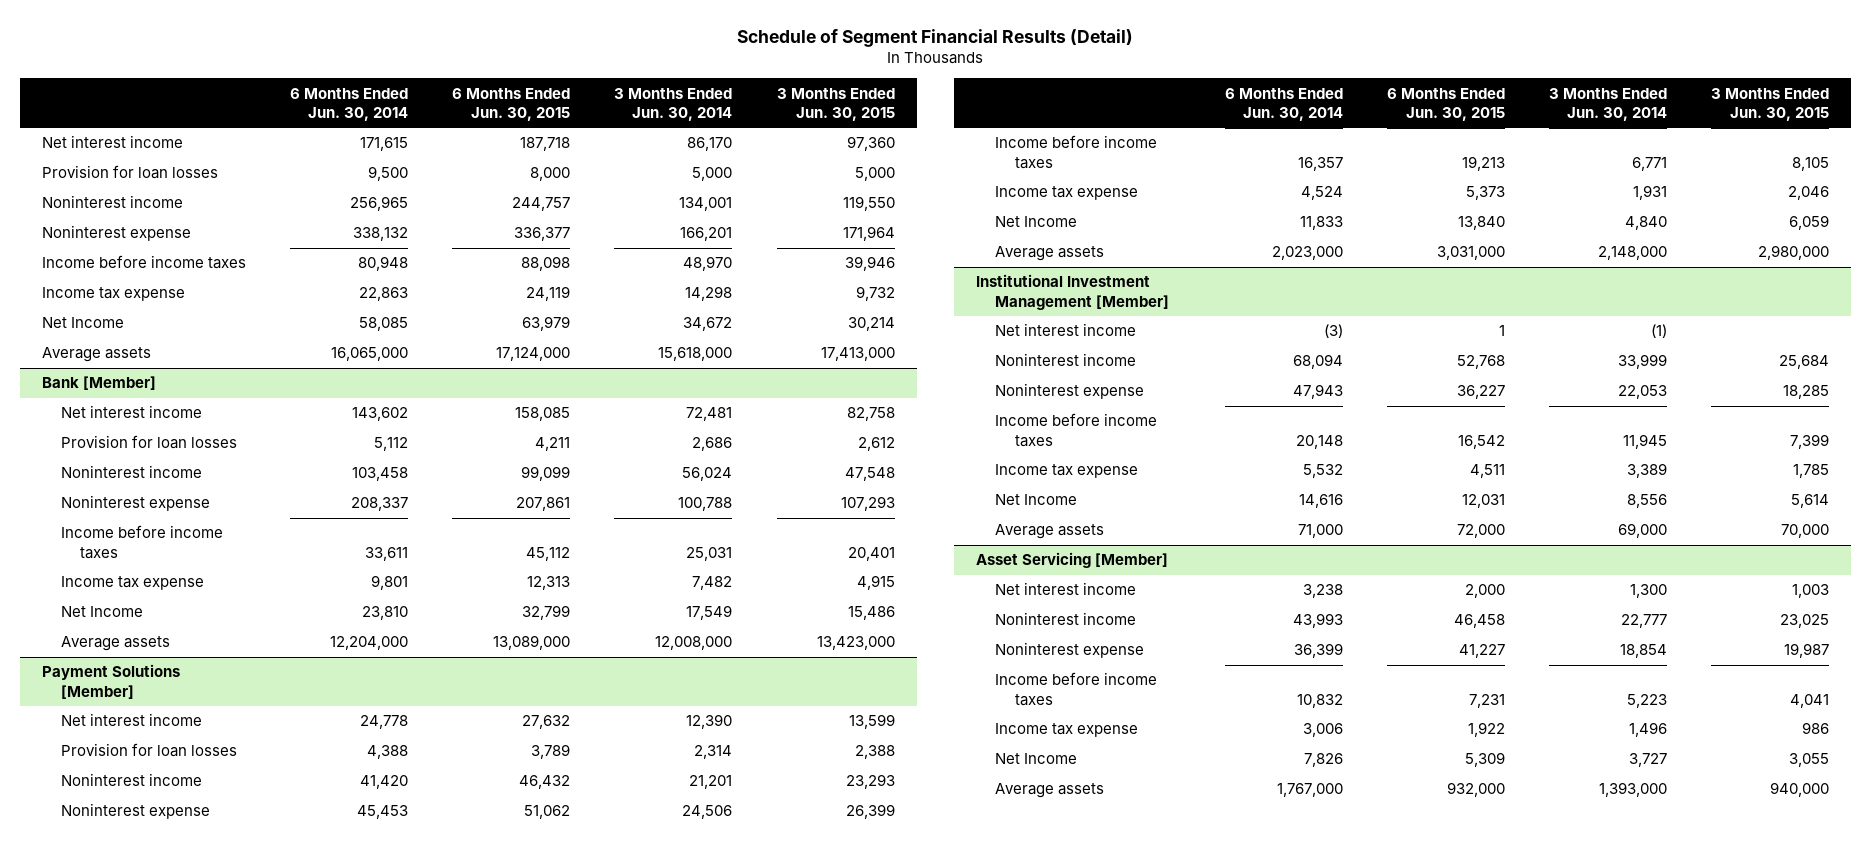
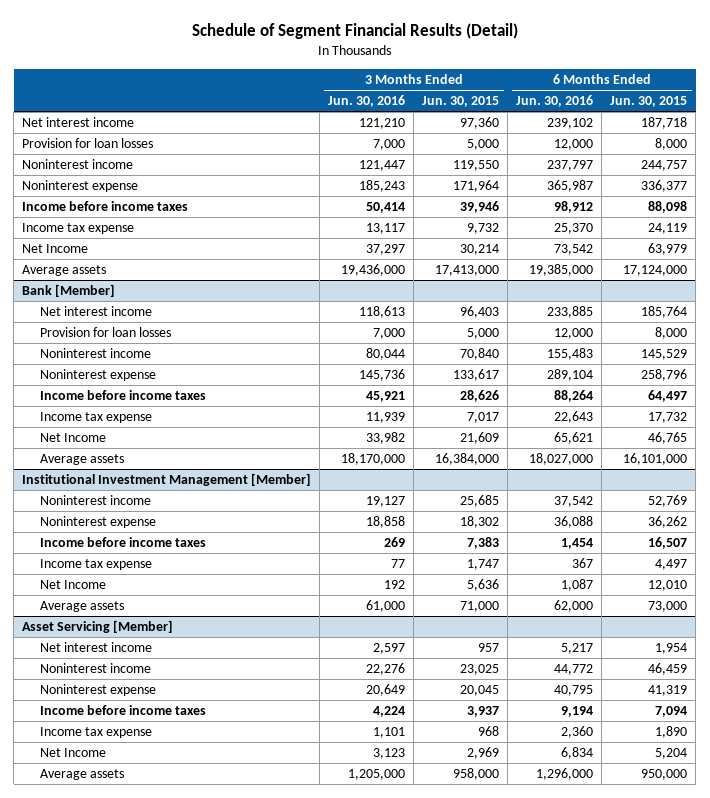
[289,87,408,121] 6 Months Ended Jun. 30, 2014 -> none
[614,87,733,121] 3 Months Ended Jun. 30, 2014 -> none
none -> [328,95,406,108] Jun. 30, 2016
none -> [516,95,594,108] Jun. 30, 2016
[41,664,180,699] Payment Solutions [Member] -> none
[60,713,202,727] Net interest income -> none
[60,743,237,758] Provision for loan losses -> none
[60,773,202,787] Noninterest income -> none
[60,803,210,820] Noninterest expense -> none
[995,135,1158,169] Income before income taxes -> none
[995,186,1139,201] Income tax expense -> none
[995,216,1078,228] Net Income -> none
[995,246,1105,262] Average assets -> none
[515,407,571,422] 158,085 -> [641,306,688,319] 185,764
[846,407,895,422] 82,758 -> [460,306,500,319] 96,403
[535,437,571,452] 4,211 -> [655,327,688,340] 8,000
[857,437,895,452] 2,612 -> [467,328,500,340] 5,000
[521,466,571,482] 99,099 -> [641,349,688,361] 145,529
[844,467,895,482] 47,548 -> [460,348,500,361] 70,840
[516,497,571,512] 207,861 -> [641,369,688,382] 258,796
[840,496,895,512] 107,293 -> [453,369,500,382] 133,617
[526,546,571,561] 45,112 -> [648,390,688,403] 64,497
[847,546,895,561] 20,401 -> [460,390,500,403] 28,626
[527,576,571,591] 12,313 -> [648,412,688,424] 17,732
[856,575,895,591] 4,915 -> [467,412,500,424] 7,017
[522,605,571,621] 32,799 -> [648,432,688,445] 46,765
[847,606,895,621] 15,486 -> [460,432,500,445] 21,609
[493,635,571,651] 13,089,000 -> [623,453,688,466] 16,101,000
[816,636,895,651] 13,423,000 -> [435,453,500,466] 16,384,000
[995,323,1137,337] Net interest income -> none
[1456,355,1505,370] 52,768 -> [648,495,688,508] 52,769
[1779,355,1830,370] 25,684 -> [460,495,500,508] 25,685
[1456,385,1505,400] 36,227 -> [648,516,688,529] 36,262
[1783,385,1830,400] 18,285 -> [460,516,500,529] 18,302
[1457,434,1505,449] 16,542 -> [648,537,688,550] 16,507
[1790,433,1830,449] 7,399 -> [467,537,500,550] 7,383
[1469,464,1505,479] 4,511 -> [655,559,688,571] 4,497
[1793,464,1830,479] 1,785 -> [467,559,500,571] 1,747
[1461,494,1505,509] 12,031 -> [648,580,688,592] 12,010
[1791,494,1830,509] 5,614 -> [467,579,500,592] 5,636
[1456,524,1505,539] 72,000 -> [648,601,688,613] 73,000
[1781,524,1830,539] 70,000 -> [460,601,500,613] 71,000
[1464,584,1505,599] 2,000 -> [655,643,688,655] 1,954
[1792,584,1830,599] 1,003 -> [478,643,500,653] 957
[1453,614,1505,629] 46,458 -> [648,663,688,676] 46,459
[1458,644,1505,659] 41,227 -> [648,685,688,697] 41,319
[1784,643,1830,659] 19,987 -> [460,685,500,697] 20,045
[1468,693,1505,708] 7,231 -> [655,706,688,718] 7,094
[1790,693,1830,708] 4,041 -> [467,706,500,718] 3,937
[1467,722,1505,738] 1,922 -> [655,726,688,739] 1,890
[1802,722,1830,735] 986 -> [478,726,500,737] 968
[1464,752,1505,768] 5,309 -> [655,748,688,760] 5,204
[1789,753,1830,768] 3,055 -> [467,747,500,760] 2,969
[1446,782,1505,798] 932,000 -> [641,769,688,781] 950,000
[1770,782,1830,798] 940,000 -> [453,768,500,781] 958,000

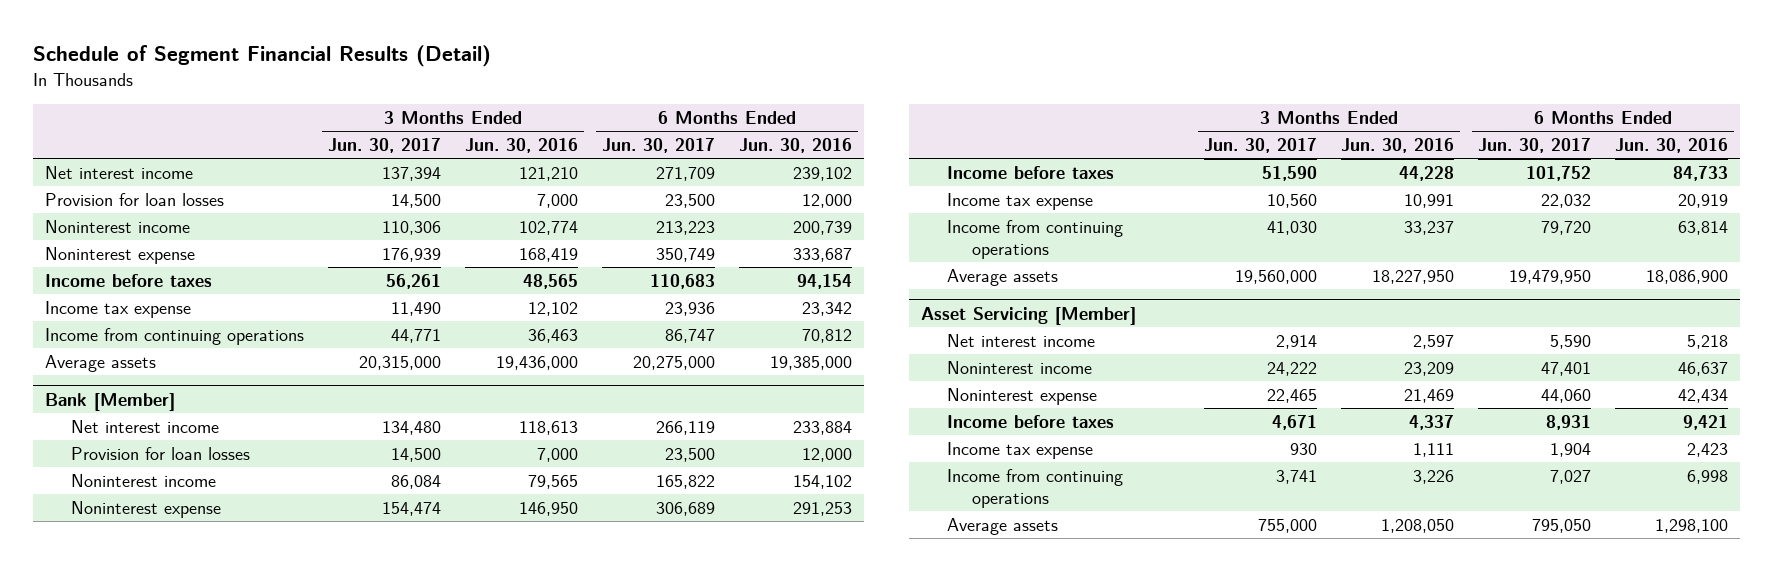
[422,96,500,108] Jun. 30, 2015 -> none
[610,96,688,108] Jun. 30, 2015 -> none
none -> [328,137,442,153] Jun. 30, 2017
none -> [601,137,715,153] Jun. 30, 2017
[22,244,89,254] Net Income -> none
[359,160,406,172] 121,447 -> [519,220,579,235] 102,774
[547,160,594,172] 237,797 -> [792,220,852,235] 200,739
[359,180,406,193] 185,243 -> [519,247,579,262] 168,419
[547,180,594,193] 365,987 -> [792,247,852,262] 333,687
[22,201,189,212] Income before income taxes -> [45,273,213,287] Income before taxes
[366,202,406,214] 50,414 -> [523,273,579,289] 48,565
[554,201,594,214] 98,912 -> [796,273,852,289] 94,154
[366,223,406,235] 13,117 -> [528,301,579,316] 12,102
[554,223,594,235] 25,370 -> [801,301,852,316] 23,342
none -> [45,327,305,345] Income from continuing operations
[547,306,594,319] 233,885 -> [792,420,852,435] 233,884
[39,433,106,443] Net Income -> none
[22,473,312,487] Institutional Investment Management [Member] -> none
[39,495,151,506] Noninterest income -> none
[39,516,156,529] Noninterest expense -> none
[39,537,206,548] Income before income taxes -> none
[39,559,152,571] Income tax expense -> none
[39,580,106,590] Net Income -> none
[39,601,124,613] Average assets -> none
[366,348,406,361] 80,044 -> [528,474,579,489] 79,565
[547,348,594,361] 155,483 -> [792,474,852,489] 154,102
[359,369,406,382] 145,736 -> [519,501,579,516] 146,950
[547,369,594,382] 289,104 -> [792,501,852,516] 291,253
[39,390,206,401] Income before income taxes -> [946,165,1114,179] Income before taxes
[366,391,406,403] 45,921 -> [1398,165,1454,181] 44,228
[554,390,594,403] 88,264 -> [1672,165,1728,181] 84,733
[366,412,406,424] 11,939 -> [1403,193,1454,208] 10,991
[554,411,594,424] 22,643 -> [1677,193,1728,208] 20,919
none -> [946,219,1123,259] Income from continuing operations
[341,453,406,466] 18,170,000 -> [1371,269,1454,284] 18,227,950
[529,453,594,466] 18,027,000 -> [1645,269,1728,284] 18,086,900
[39,748,106,758] Net Income -> none
[561,643,594,655] 5,217 -> [1686,334,1728,349] 5,218
[366,663,406,676] 22,276 -> [1403,361,1454,376] 23,209
[554,664,594,676] 44,772 -> [1677,361,1728,376] 46,637
[366,684,406,697] 20,649 -> [1403,388,1454,403] 21,469
[554,685,594,697] 40,795 -> [1677,388,1728,403] 42,434
[39,705,206,716] Income before income taxes -> [946,414,1114,428] Income before taxes
[373,706,406,718] 4,224 -> [1408,414,1454,430] 4,337
[561,706,594,718] 9,194 -> [1682,414,1728,430] 9,421
[373,727,406,739] 1,101 -> [1412,442,1454,457] 1,111
[561,726,594,739] 2,360 -> [1686,442,1728,457] 2,423
none -> [946,468,1123,508] Income from continuing operations
[348,769,406,781] 1,205,000 -> [1380,518,1454,533] 1,208,050
[536,768,594,781] 1,296,000 -> [1654,518,1728,533] 1,298,100

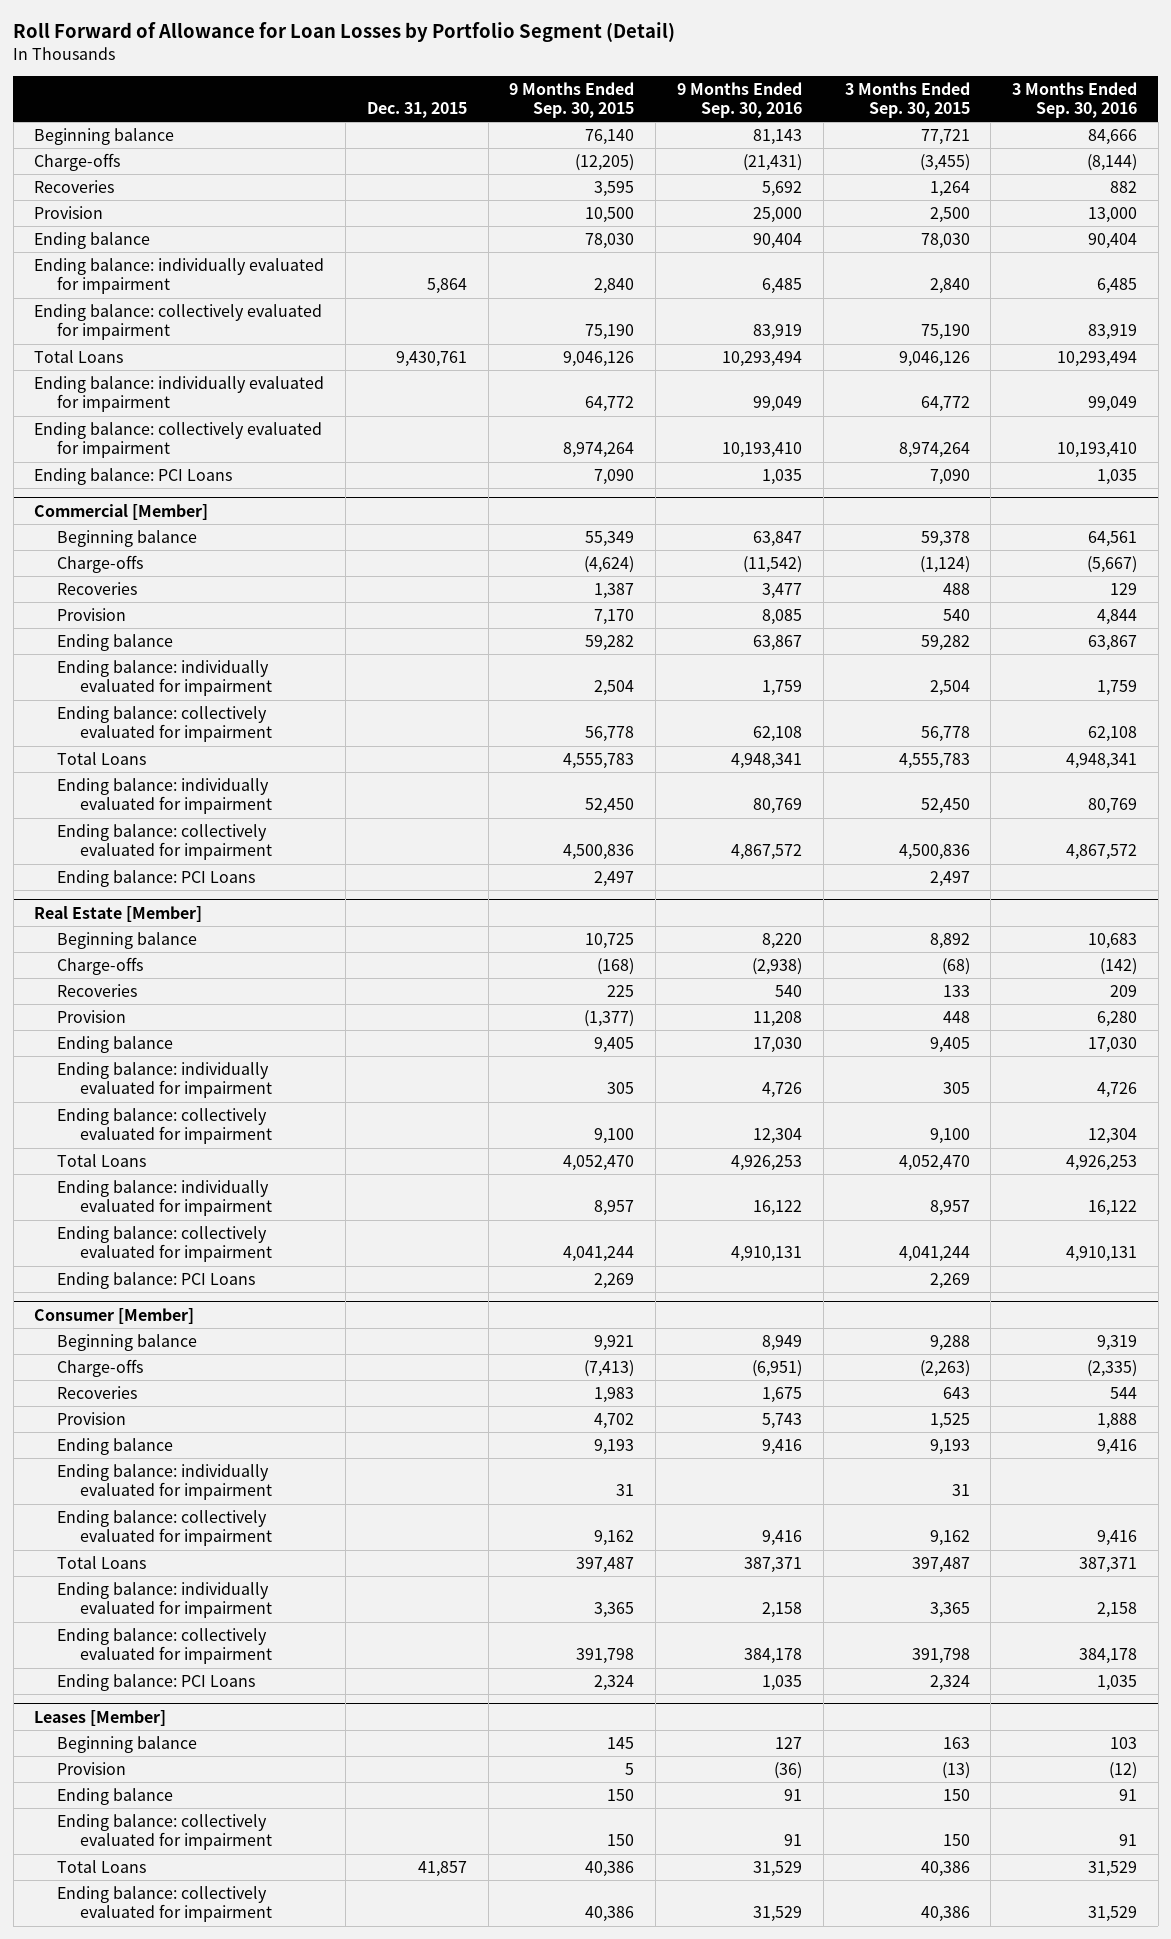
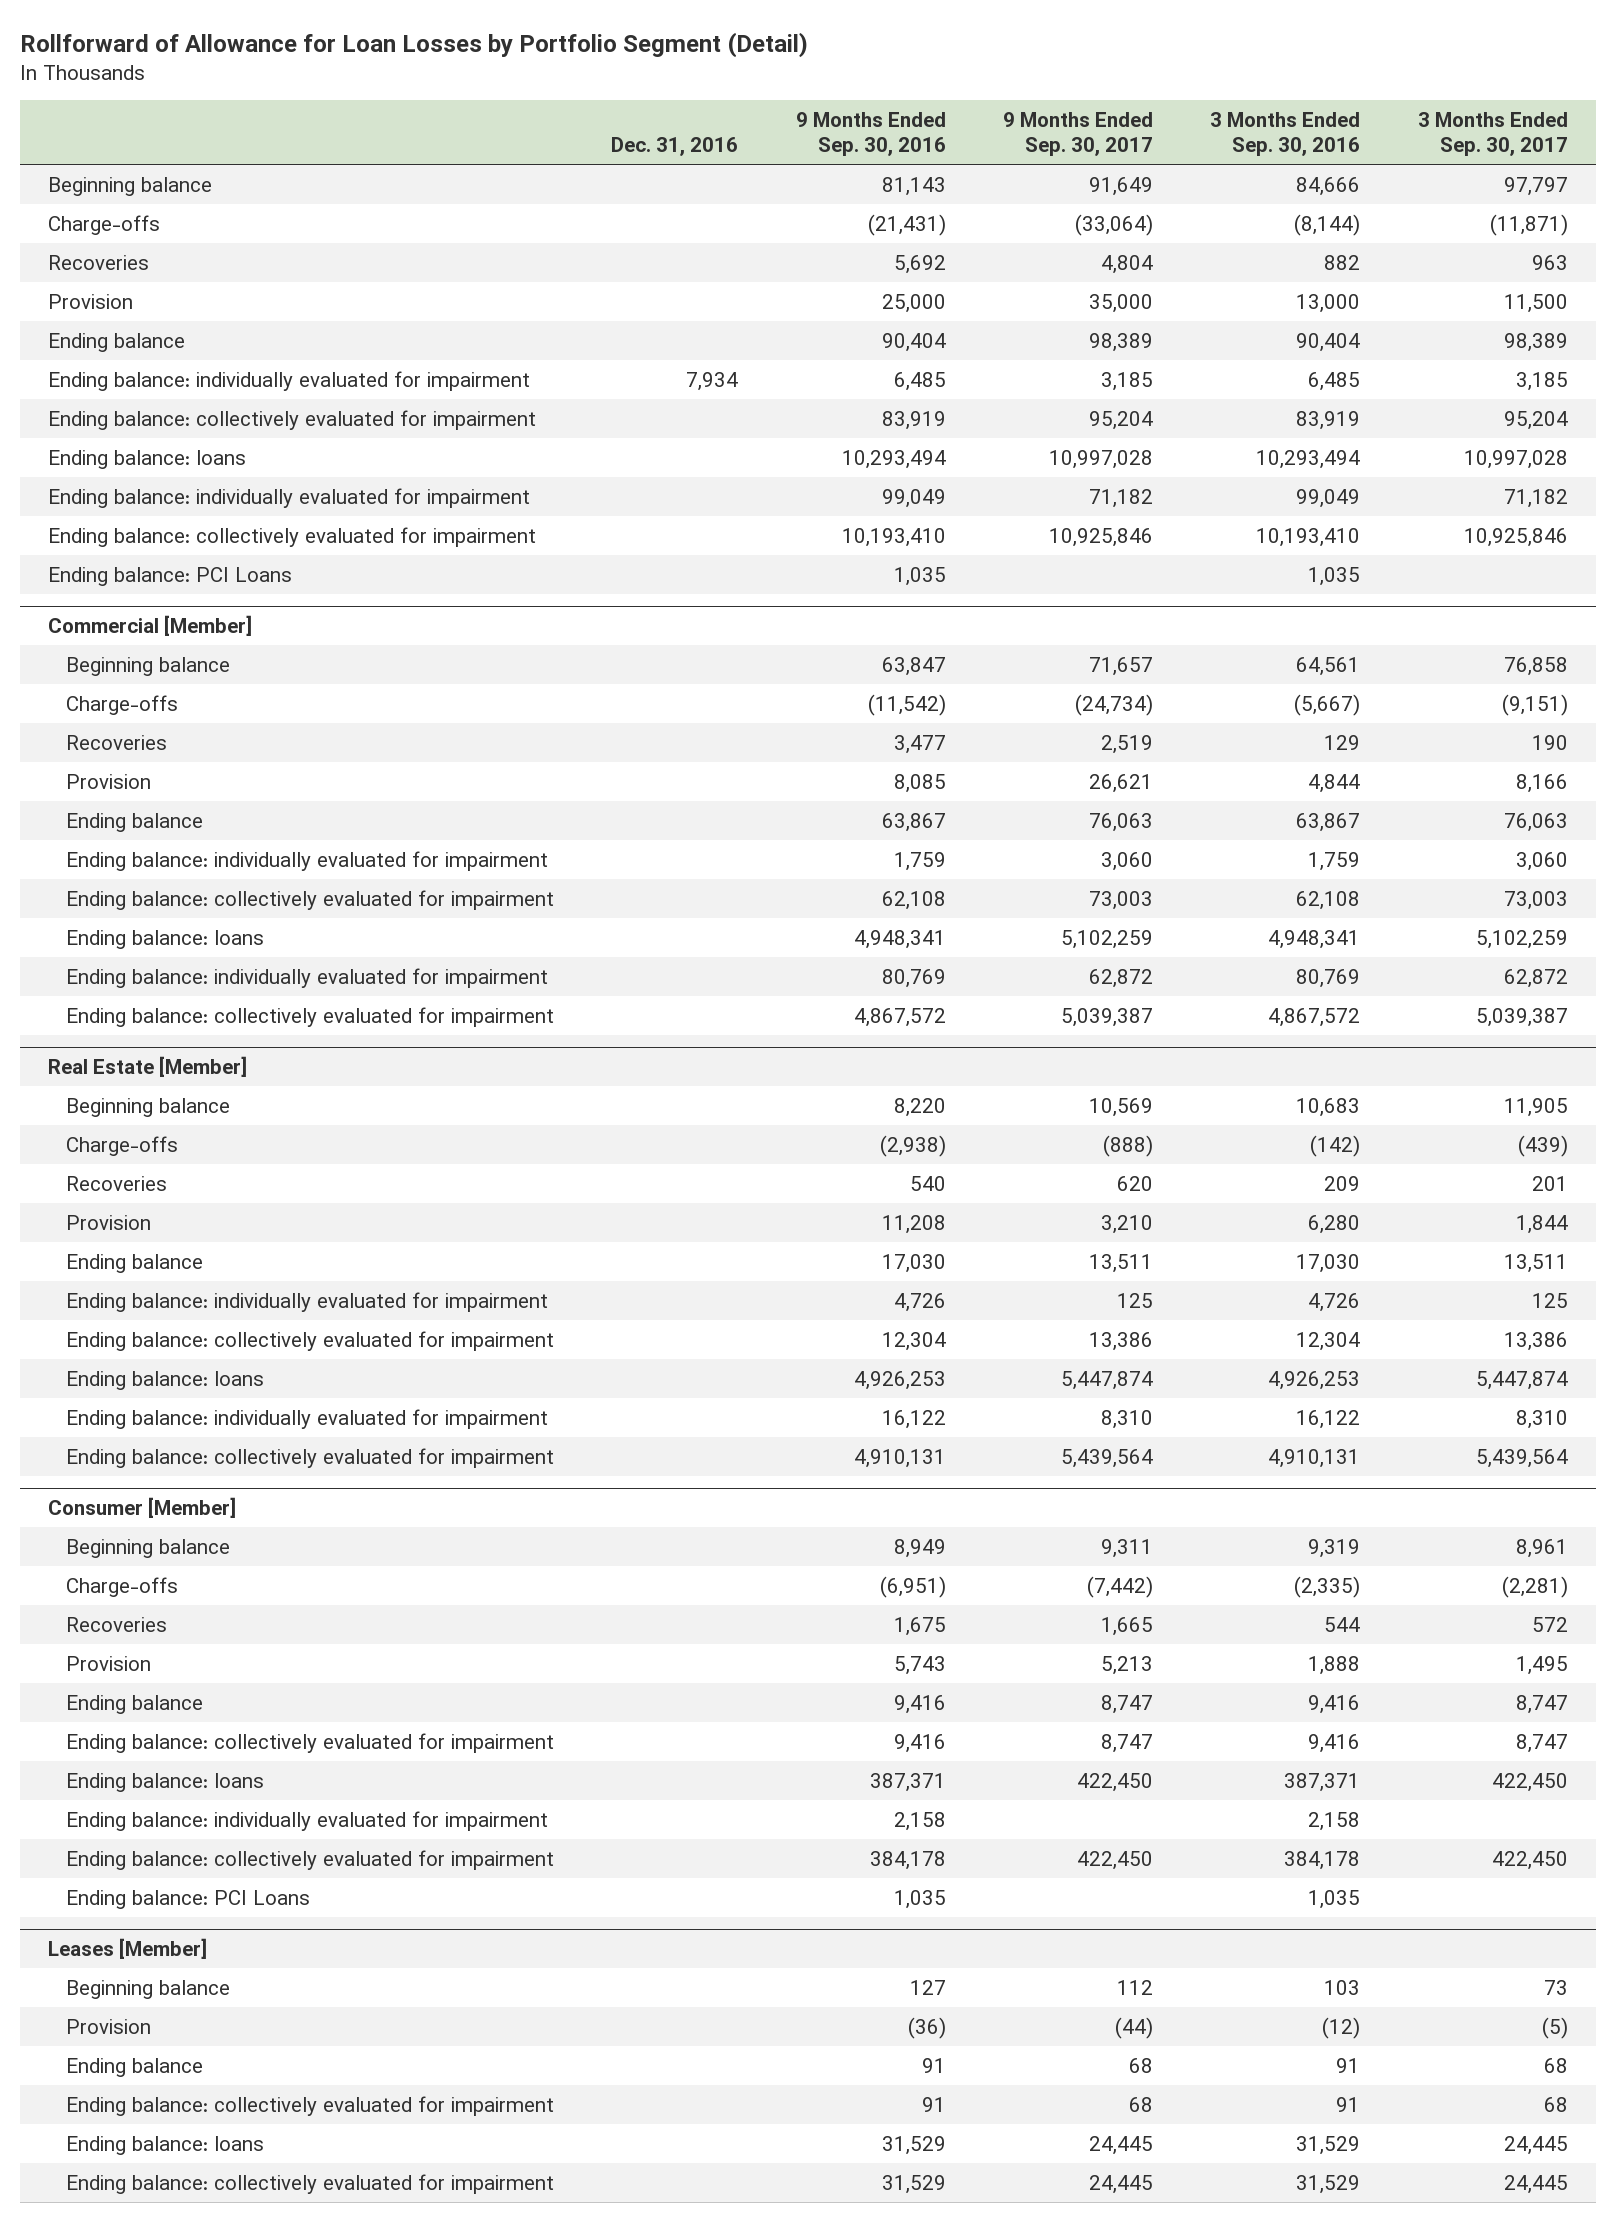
[13,21,676,42] Roll Forward of Allowance for Loan Losses by Portfolio Segment (Detail) -> [19,31,808,58] Rollforward of Allowance for Loan Losses by Portfolio Segment (Detail)
[366,102,467,119] Dec. 31, 2015 -> none
[509,81,635,119] 9 Months Ended Sep. 30, 2015 -> none
[844,81,970,119] 3 Months Ended Sep. 30, 2015 -> none
none -> [611,137,739,157] Dec. 31, 2016
none -> [1002,112,1153,157] 9 Months Ended Sep. 30, 2017
none -> [1417,112,1568,157] 3 Months Ended Sep. 30, 2017
[34,350,124,364] Total Loans -> [48,449,247,469] Ending balance: loans
[56,752,146,766] Total Loans -> [65,929,264,949] Ending balance: loans
[56,870,255,888] Ending balance: PCI Loans -> none
[56,1154,146,1168] Total Loans -> [65,1370,264,1390] Ending balance: loans
[56,1272,255,1290] Ending balance: PCI Loans -> none
[56,1464,272,1501] Ending balance: individually evaluated for impairment -> none
[56,1556,146,1570] Total Loans -> [65,1772,264,1792] Ending balance: loans
[56,1860,146,1874] Total Loans -> [65,2135,264,2155] Ending balance: loans

